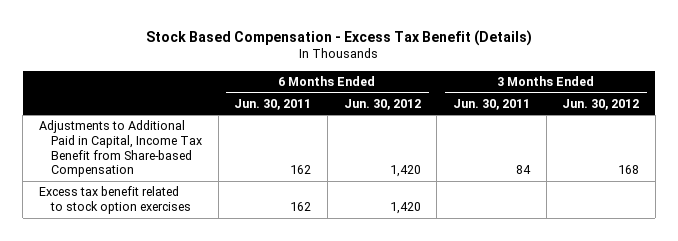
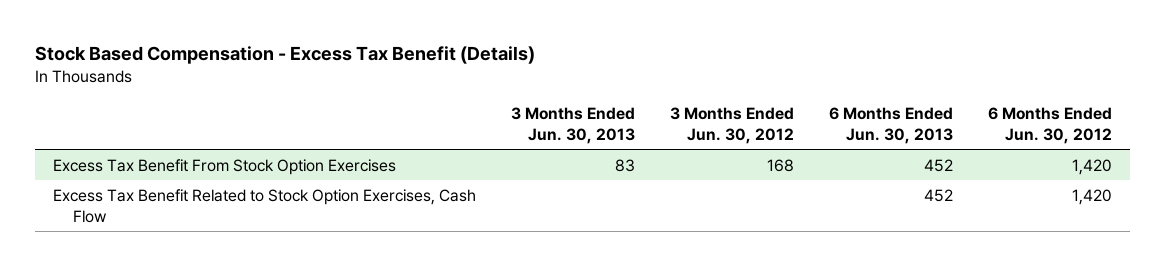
[234,98,312,110] Jun. 30, 2011 -> none
[452,98,530,110] Jun. 30, 2011 -> none
none -> [510,107,635,145] 3 Months Ended Jun. 30, 2013
none -> [829,107,954,145] 6 Months Ended Jun. 30, 2013
[38,120,202,178] Adjustments to Additional Paid in Capital, Income Tax Benefit from Share-based Compensation -> [52,158,396,175] Excess Tax Benefit From Stock Option Exercises
[38,186,191,215] Excess tax benefit related to stock option exercises -> [52,188,476,223] Excess Tax Benefit Related to Stock Option Exercises, Cash Flow

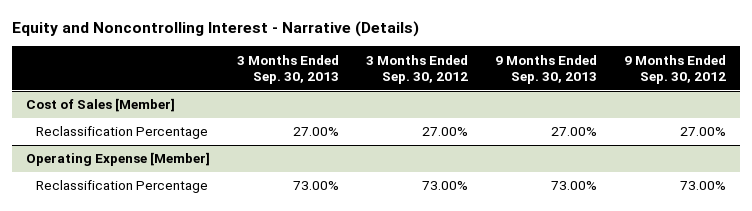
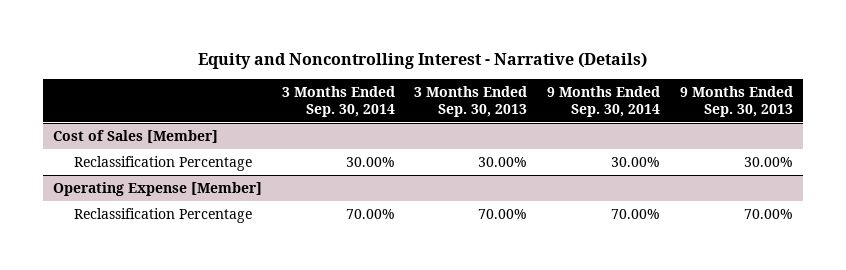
[366,54,469,85] 3 Months Ended Sep. 30, 2012 -> none
[624,54,727,85] 9 Months Ended Sep. 30, 2012 -> none
none -> [281,86,395,117] 3 Months Ended Sep. 30, 2014
none -> [547,86,661,117] 9 Months Ended Sep. 30, 2014
[292,127,339,137] 27.00% -> [478,157,528,168] 30.00%
[551,127,598,137] 27.00% -> [743,157,793,168] 30.00%
[292,181,339,191] 73.00% -> [478,209,528,220] 70.00%
[551,181,598,191] 73.00% -> [743,209,793,220] 70.00%

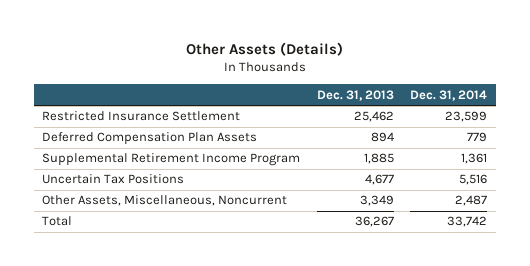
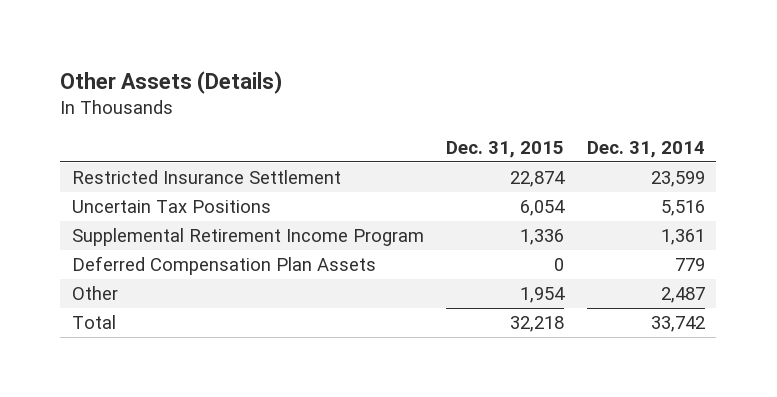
[316,89,394,101] Dec. 31, 2013 -> none
none -> [446,141,565,159] Dec. 31, 2015
[42,153,301,167] Supplemental Retirement Income Program -> [71,227,424,246] Supplemental Retirement Income Program
[42,132,258,146] Deferred Compensation Plan Assets -> [71,255,376,275] Deferred Compensation Plan Assets
[42,195,288,207] Other Assets, Miscellaneous, Noncurrent -> [71,285,118,300] Other

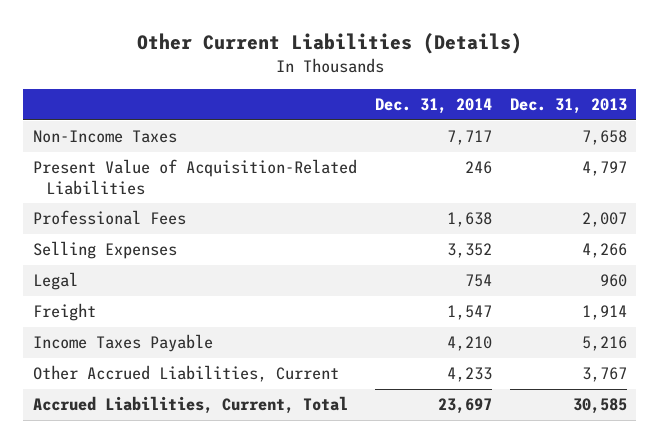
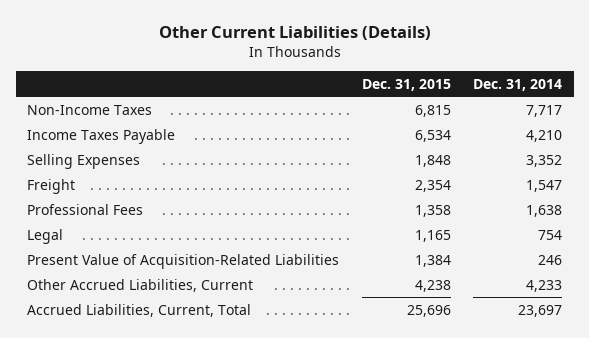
[509,98,627,115] Dec. 31, 2013 -> none
none -> [361,78,451,91] Dec. 31, 2015
[32,334,213,353] Income Taxes Payable -> [27,128,176,144] Income Taxes Payable
[32,210,186,226] Professional Fees -> [27,203,144,215] Professional Fees
[32,272,78,291] Legal -> [27,228,64,244] Legal
[32,159,357,195] Present Value of Acquisition-Related Liabilities -> [27,253,340,269] Present Value of Acquisition-Related Liabilities

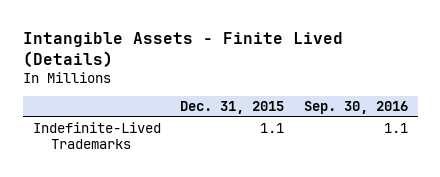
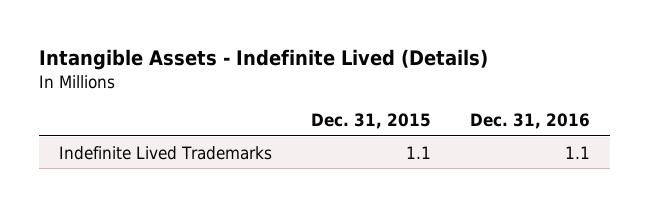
[22,31,343,67] Intangible Assets - Finite Lived (Details) -> [39,49,489,71] Intangible Assets - Indefinite Lived (Details)
[303,101,408,115] Sep. 30, 2016 -> none
none -> [470,113,591,130] Dec. 31, 2016
[32,122,161,149] Indefinite-Lived Trademarks -> [58,145,272,160] Indefinite Lived Trademarks

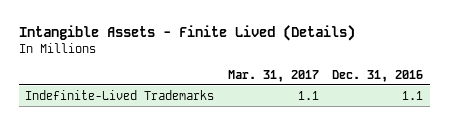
[39,49,489,71] Intangible Assets - Indefinite Lived (Details) -> [18,25,355,42] Intangible Assets - Finite Lived (Details)
[311,113,432,130] Dec. 31, 2015 -> none
none -> [227,69,319,82] Mar. 31, 2017
[58,145,272,160] Indefinite Lived Trademarks -> [25,90,215,101] Indefinite-Lived Trademarks

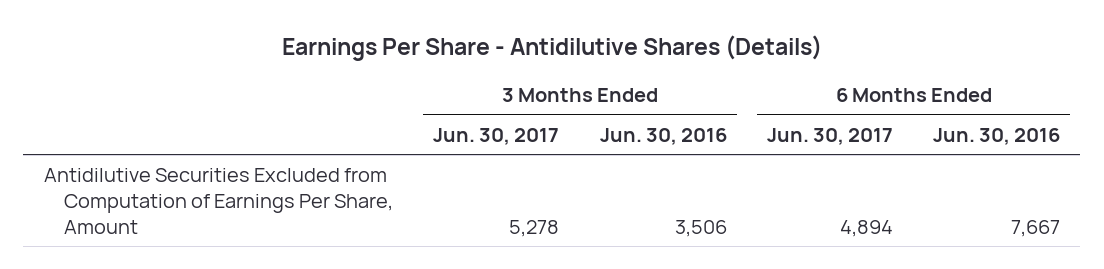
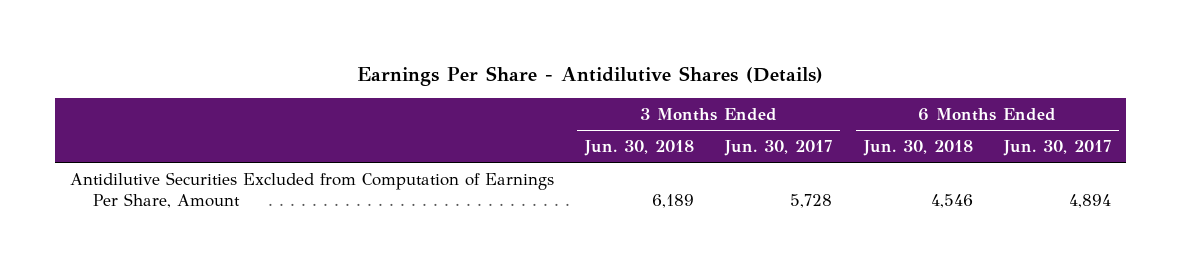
[599,127,727,145] Jun. 30, 2016 -> none
[933,127,1061,145] Jun. 30, 2016 -> none
none -> [584,140,695,157] Jun. 30, 2018
none -> [862,140,973,157] Jun. 30, 2018
[509,219,560,237] 5,278 -> [790,193,833,208] 5,728

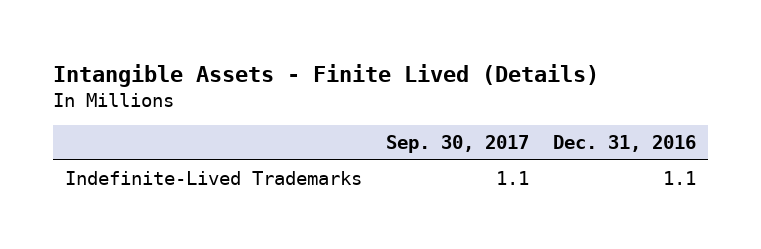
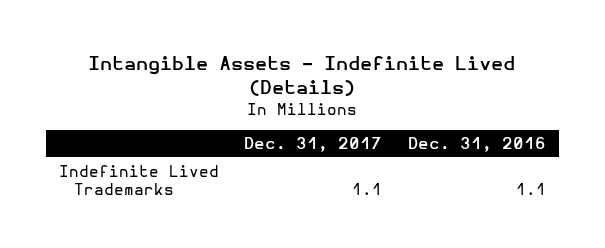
[52,63,599,87] Intangible Assets - Finite Lived (Details) -> [88,55,516,96] Intangible Assets - Indefinite Lived (Details)
[385,135,529,154] Sep. 30, 2017 -> none
none -> [244,137,383,153] Dec. 31, 2017
[64,171,362,186] Indefinite-Lived Trademarks -> [58,164,219,196] Indefinite Lived Trademarks

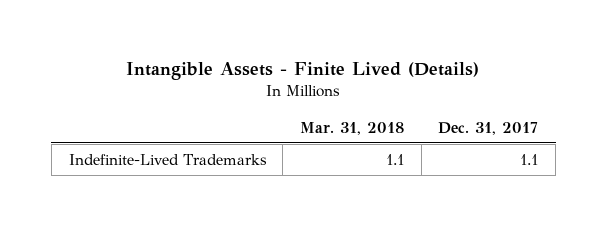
[88,55,516,96] Intangible Assets - Indefinite Lived (Details) -> [126,62,480,81] Intangible Assets - Finite Lived (Details)
[407,137,546,153] Dec. 31, 2016 -> none
none -> [299,121,404,135] Mar. 31, 2018
[58,164,219,196] Indefinite Lived Trademarks -> [68,153,267,165] Indefinite-Lived Trademarks

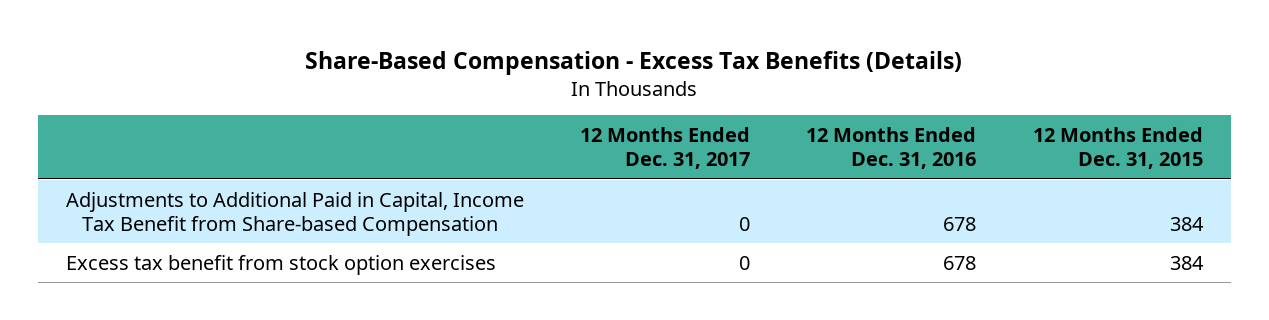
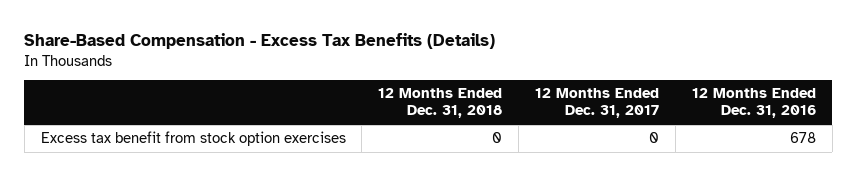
[1032,127,1203,170] 12 Months Ended Dec. 31, 2015 -> none
none -> [378,88,503,119] 12 Months Ended Dec. 31, 2018
[65,191,524,236] Adjustments to Additional Paid in Capital, Income Tax Benefit from Share-based Compensation -> none

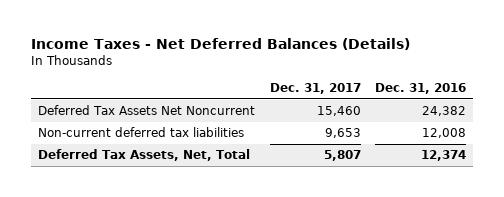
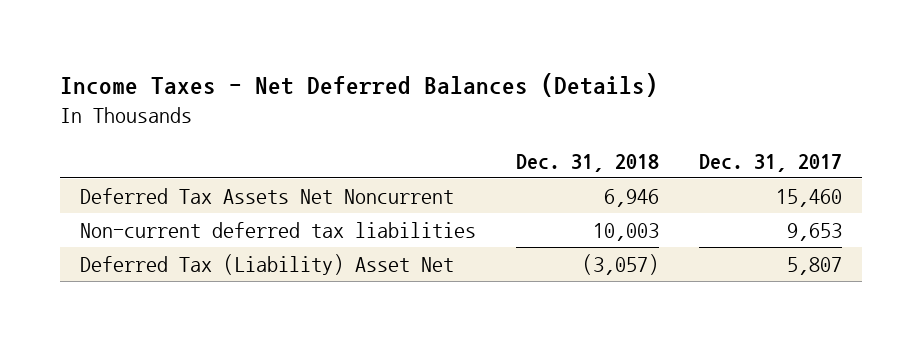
[374,83,466,95] Dec. 31, 2016 -> none
none -> [516,153,660,172] Dec. 31, 2018
[38,149,251,162] Deferred Tax Assets, Net, Total -> [80,253,455,275] Deferred Tax (Liability) Asset Net

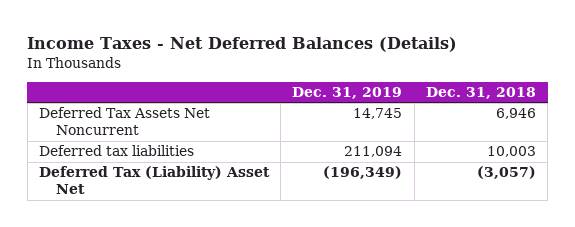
[699,153,843,172] Dec. 31, 2017 -> none
none -> [292,87,403,100] Dec. 31, 2019
[80,221,477,238] Non-current deferred tax liabilities -> [38,145,194,157] Deferred tax liabilities

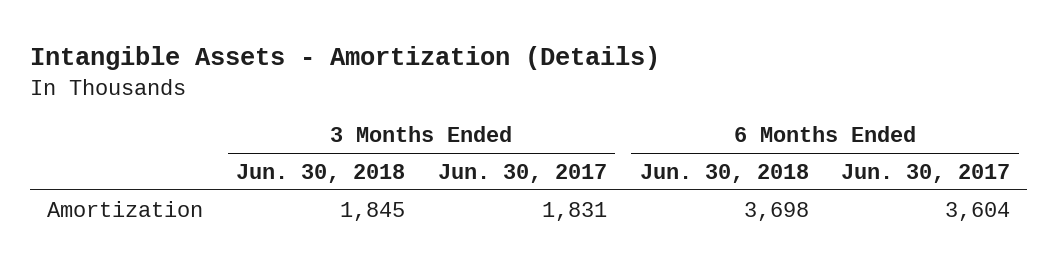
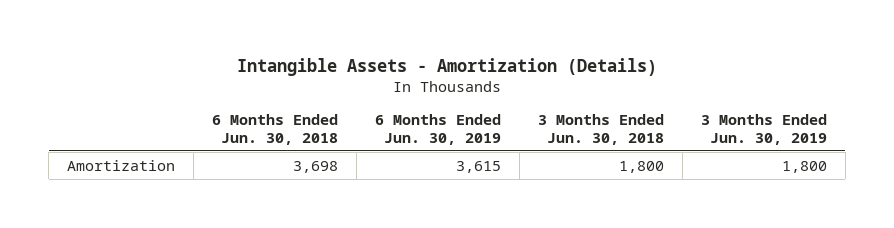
[437,163,607,183] Jun. 30, 2017 -> none
[841,163,1011,183] Jun. 30, 2017 -> none
none -> [374,114,501,145] 6 Months Ended Jun. 30, 2019
none -> [700,114,827,145] 3 Months Ended Jun. 30, 2019
[339,201,405,221] 1,845 -> [618,160,664,173] 1,800

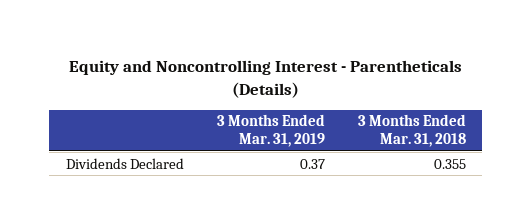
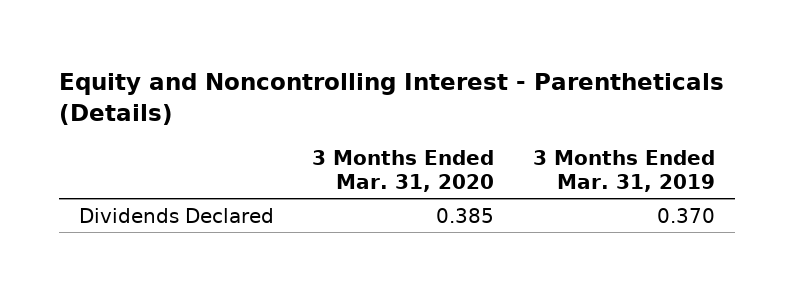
[357,114,466,148] 3 Months Ended Mar. 31, 2018 -> none
none -> [312,149,495,192] 3 Months Ended Mar. 31, 2020
[299,158,325,169] 0.37 -> [657,207,716,223] 0.370

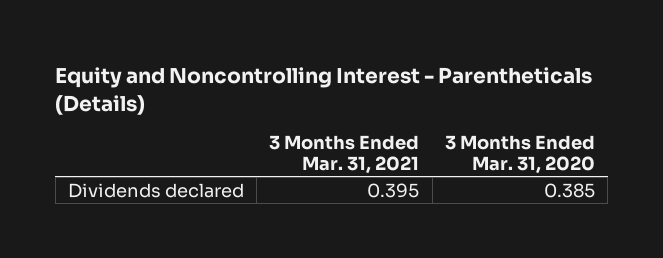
[533,149,716,192] 3 Months Ended Mar. 31, 2019 -> none
none -> [269,134,420,174] 3 Months Ended Mar. 31, 2021
[78,207,274,223] Dividends Declared -> [67,182,244,198] Dividends declared

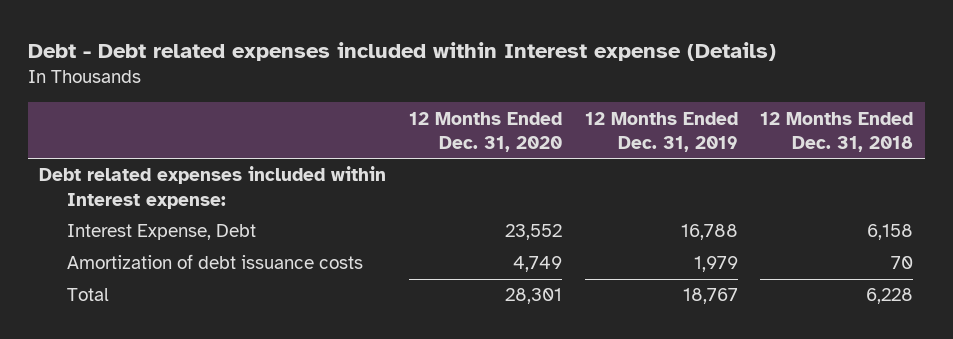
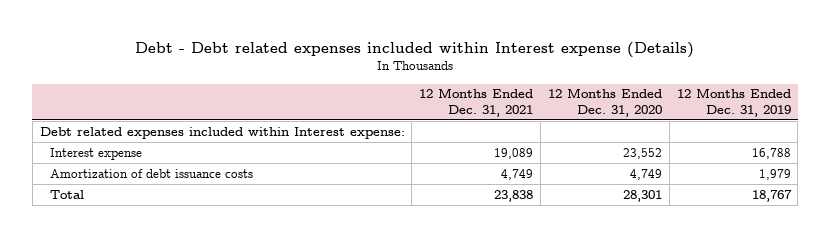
[760,111,914,153] 12 Months Ended Dec. 31, 2018 -> none
none -> [419,88,534,117] 12 Months Ended Dec. 31, 2021
[66,224,256,241] Interest Expense, Debt -> [50,147,143,160] Interest expense

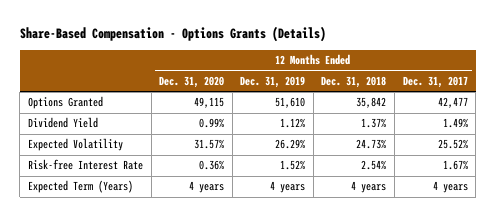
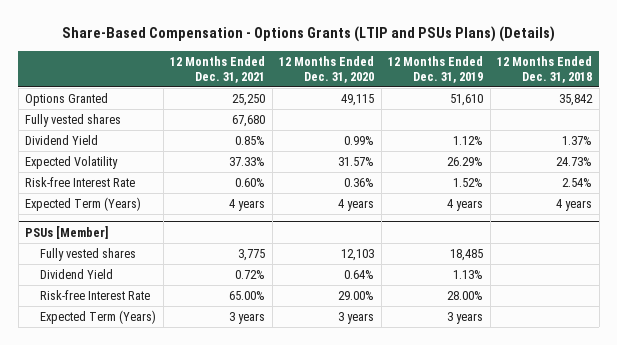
[19,26,326,43] Share-Based Compensation - Options Grants (Details) -> [61,26,555,43] Share-Based Compensation - Options Grants (LTIP and PSUs Plans) (Details)
[402,75,468,88] Dec. 31, 2017 -> none
none -> [170,55,266,83] 12 Months Ended Dec. 31, 2021
none -> [25,114,122,128] Fully vested shares
none -> [25,225,109,239] PSUs [Member]
none -> [40,248,137,262] Fully vested shares
none -> [40,269,114,280] Dividend Yield
none -> [40,290,151,301] Risk-free Interest Rate
none -> [40,310,157,325] Expected Term (Years)

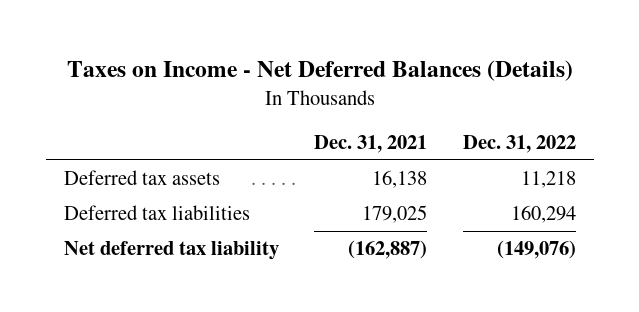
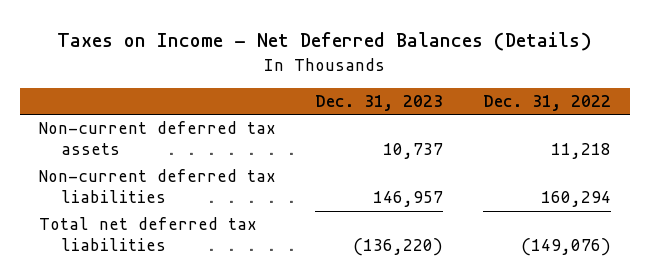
[314,135,428,154] Dec. 31, 2021 -> none
none -> [315,95,444,112] Dec. 31, 2023
[63,169,220,185] Deferred tax assets -> [39,121,277,156] Non-current deferred tax assets
[63,204,250,220] Deferred tax liabilities -> [39,169,277,204] Non-current deferred tax liabilities
[63,240,279,260] Net deferred tax liability -> [39,217,258,252] Total net deferred tax liabilities

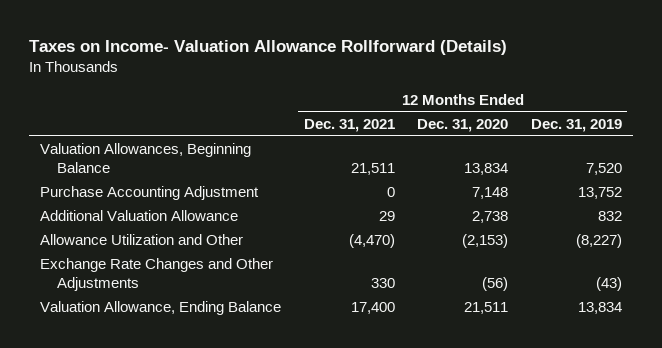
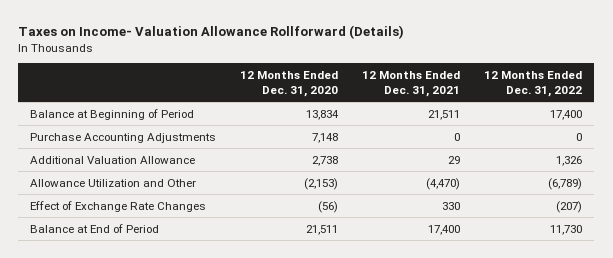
[530,118,622,132] Dec. 31, 2019 -> none
none -> [484,70,583,97] 12 Months Ended Dec. 31, 2022
[40,143,252,174] Valuation Allowances, Beginning Balance -> [30,108,195,120] Balance at Beginning of Period
[40,186,260,201] Purchase Accounting Adjustment -> [30,132,217,143] Purchase Accounting Adjustments
[40,258,274,292] Exchange Rate Changes and Other Adjustments -> [30,200,207,212] Effect of Exchange Rate Changes
[40,301,282,316] Valuation Allowance, Ending Balance -> [30,223,160,233] Balance at End of Period

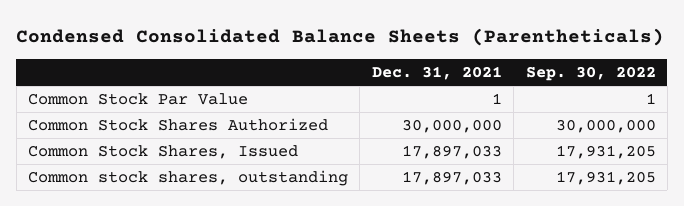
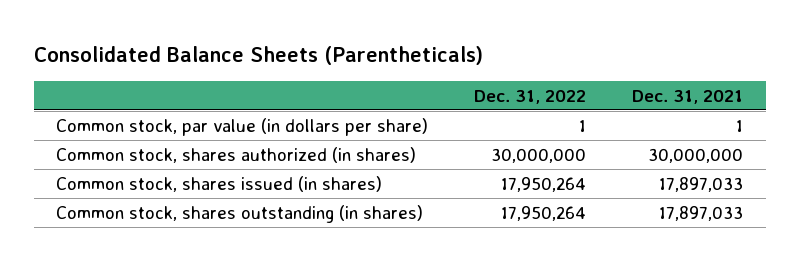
[16,28,665,47] Condensed Consolidated Balance Sheets (Parentheticals) -> [33,46,483,66] Consolidated Balance Sheets (Parentheticals)
[525,66,656,82] Sep. 30, 2022 -> none
none -> [474,89,587,104] Dec. 31, 2022
[28,92,249,105] Common Stock Par Value -> [56,117,429,136] Common stock, par value (in dollars per share)
[28,117,329,131] Common Stock Shares Authorized -> [56,146,417,163] Common stock, shares authorized (in shares)
[28,144,299,159] Common Stock Shares, Issued -> [56,175,383,192] Common stock, shares issued (in shares)
[28,169,349,186] Common stock shares, outstanding -> [56,204,424,223] Common stock, shares outstanding (in shares)

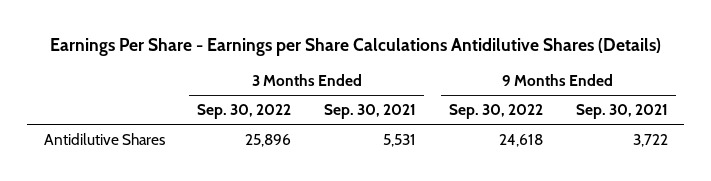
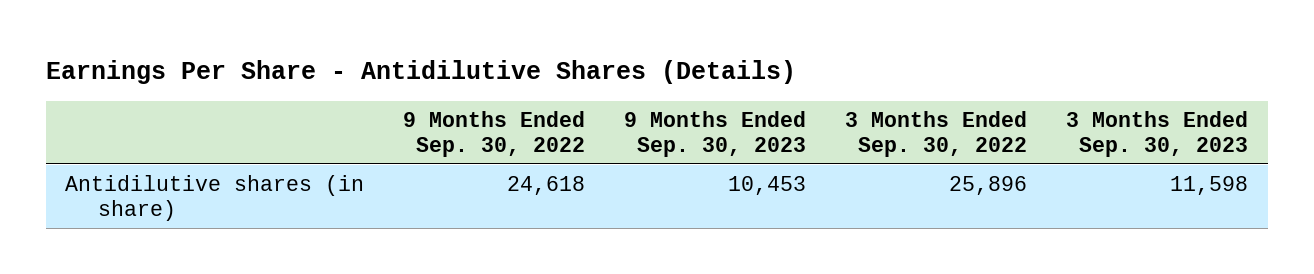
[49,38,661,57] Earnings Per Share - Earnings per Share Calculations Antidilutive Shares (Details) -> [45,60,796,85] Earnings Per Share - Antidilutive Shares (Details)
[324,104,417,120] Sep. 30, 2021 -> none
[575,104,668,120] Sep. 30, 2021 -> none
none -> [624,110,807,158] 9 Months Ended Sep. 30, 2023
none -> [1066,110,1249,158] 3 Months Ended Sep. 30, 2023
[43,132,165,145] Antidilutive Shares -> [65,175,365,222] Antidilutive shares (in share)

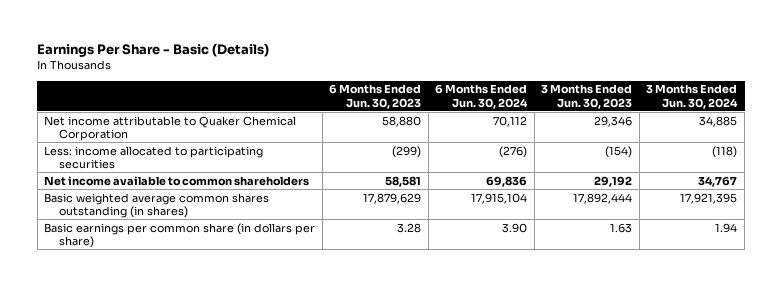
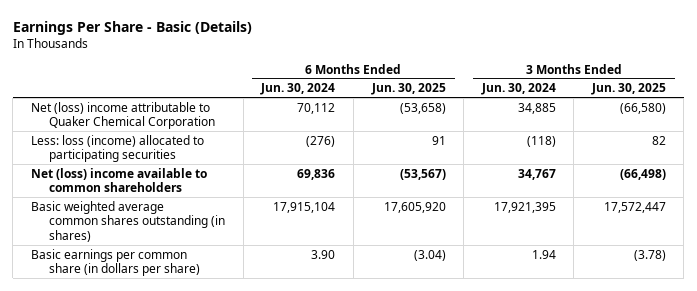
[329,84,422,109] 6 Months Ended Jun. 30, 2023 -> none
[541,84,633,109] 3 Months Ended Jun. 30, 2023 -> none
none -> [370,83,446,96] Jun. 30, 2025
none -> [590,83,666,96] Jun. 30, 2025
[44,115,297,142] Net income attributable to Quaker Chemical Corporation -> [31,101,216,130] Net (loss) income attributable to Quaker Chemical Corporation
[44,145,264,170] Less: income allocated to participating securities -> [31,134,205,163] Less: loss (income) allocated to participating securities
[44,175,310,186] Net income available to common shareholders -> [31,167,208,193] Net (loss) income available to common shareholders

